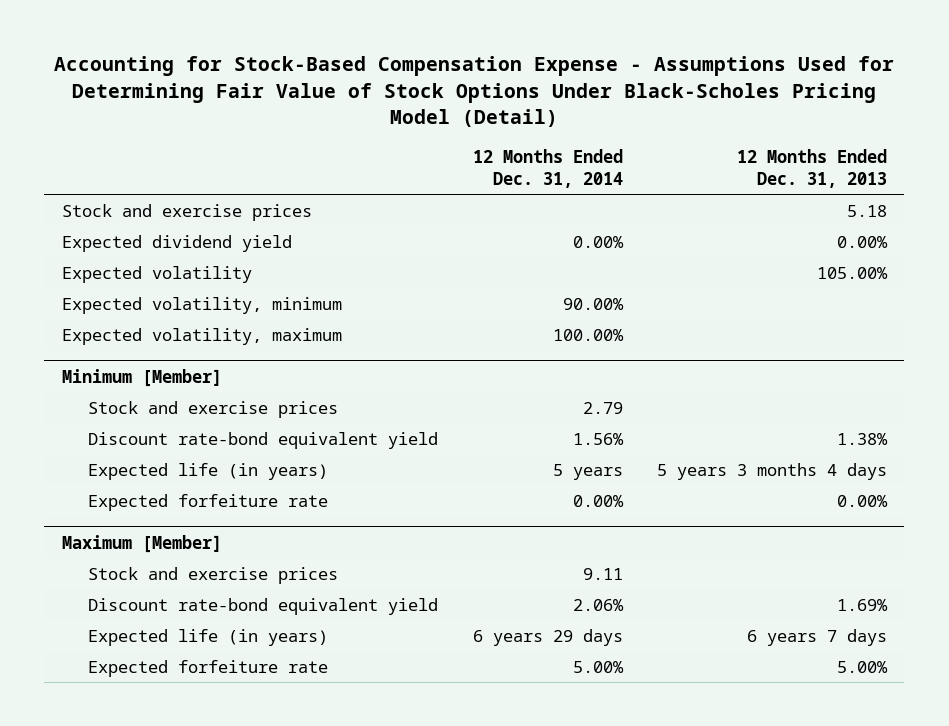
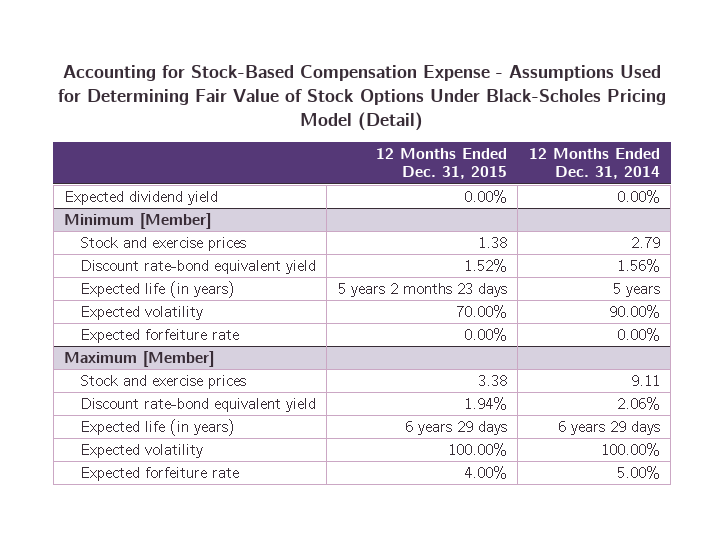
[737,149,888,188] 12 Months Ended Dec. 31, 2013 -> none
none -> [375,147,507,180] 12 Months Ended Dec. 31, 2015
[61,203,312,221] Stock and exercise prices -> none
[61,265,252,283] Expected volatility -> none
[61,296,342,314] Expected volatility, minimum -> none
[61,327,342,345] Expected volatility, maximum -> none
none -> [79,306,203,321] Expected volatility
none -> [79,444,203,459] Expected volatility

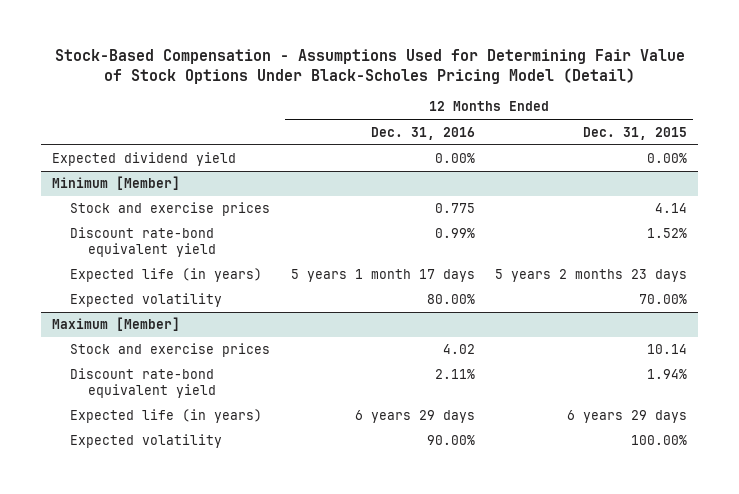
[58,64,667,132] Accounting for Stock-Based Compensation Expense - Assumptions Used for Determining Fair Value of Stock Options Under Black-Scholes Pricing Model (Detail) -> [54,49,685,85] Stock-Based Compensation - Assumptions Used for Determining Fair Value of Stock Options Under Black-Scholes Pricing Model (Detail)
[528,147,660,180] 12 Months Ended Dec. 31, 2014 -> none
none -> [370,126,475,140] Dec. 31, 2016
[477,237,507,249] 1.38 -> [655,203,688,214] 4.14
[79,329,239,344] Expected forfeiture rate -> none
[477,375,507,387] 3.38 -> [647,344,688,355] 10.14
[79,467,239,482] Expected forfeiture rate -> none

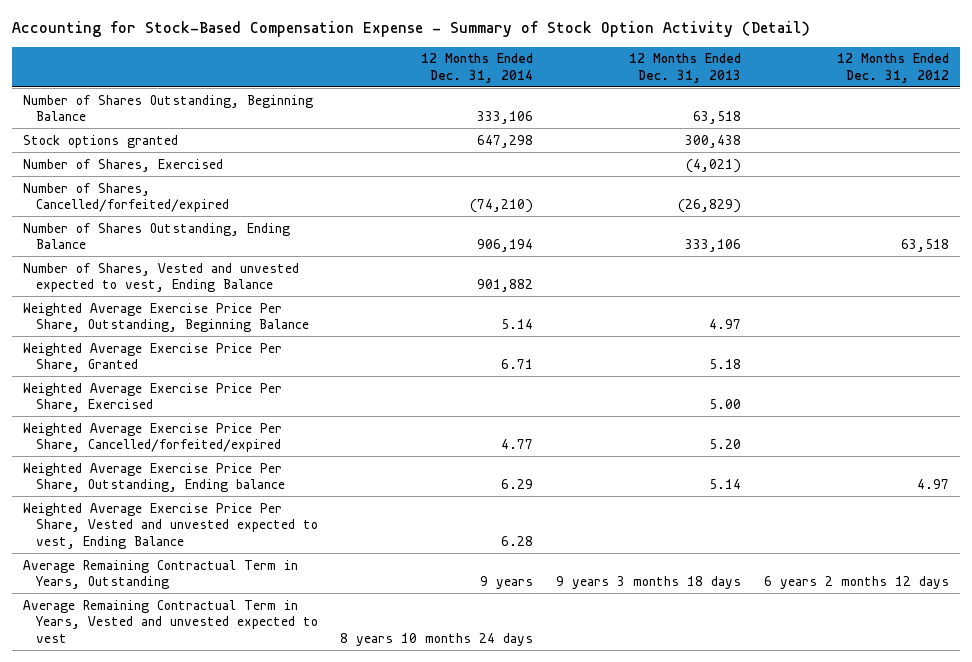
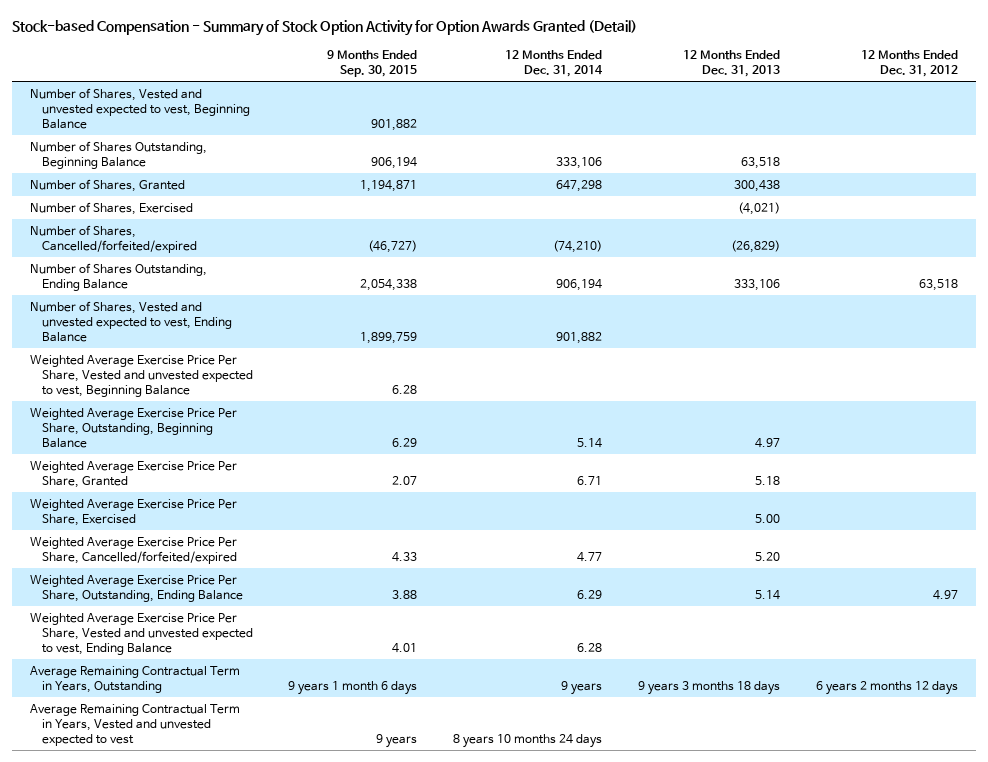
[11,21,810,38] Accounting for Stock-Based Compensation Expense - Summary of Stock Option Activity (Detail) -> [12,19,638,36] Stock-based Compensation - Summary of Stock Option Activity for Option Awards Granted (Detail)
none -> [327,49,418,77] 9 Months Ended Sep. 30, 2015
none -> [30,87,250,129] Number of Shares, Vested and unvested expected to vest, Beginning Balance
[23,134,179,148] Stock options granted -> [30,178,186,192] Number of Shares, Granted
none -> [30,354,253,397] Weighted Average Exercise Price Per Share, Vested and unvested expected to vest, Beginning Balance
[23,462,285,493] Weighted Average Exercise Price Per Share, Outstanding, Ending balance -> [30,574,243,602] Weighted Average Exercise Price Per Share, Outstanding, Ending Balance

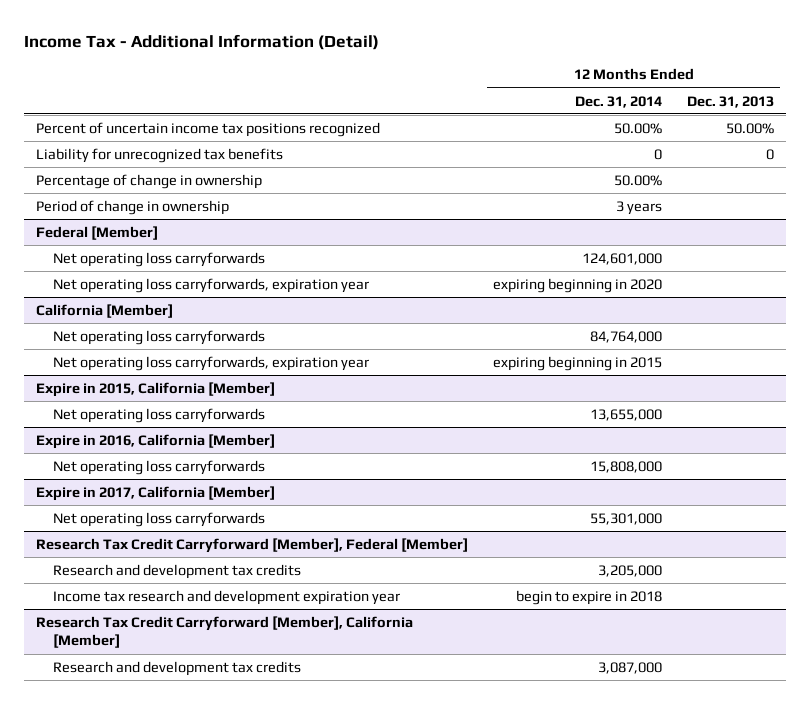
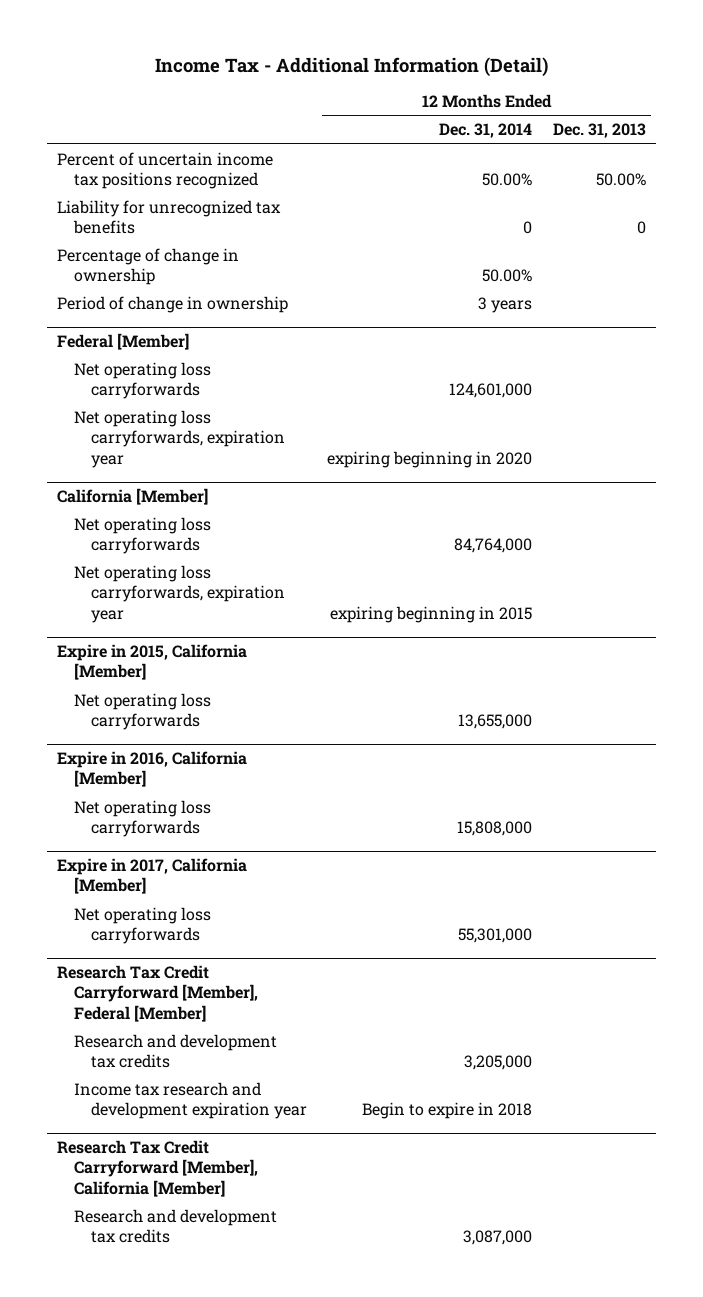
[516,589,663,605] begin to expire in 2018 -> [362,1102,533,1120] Begin to expire in 2018

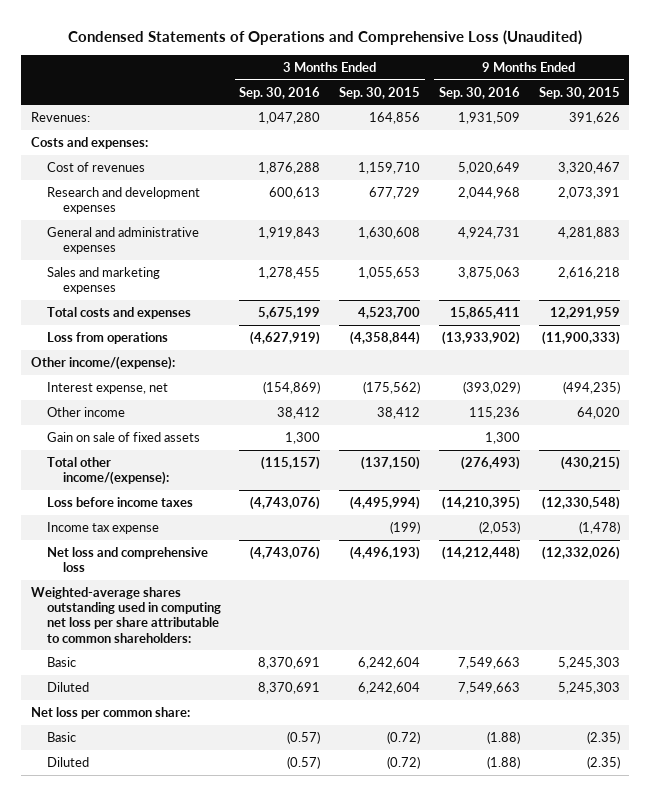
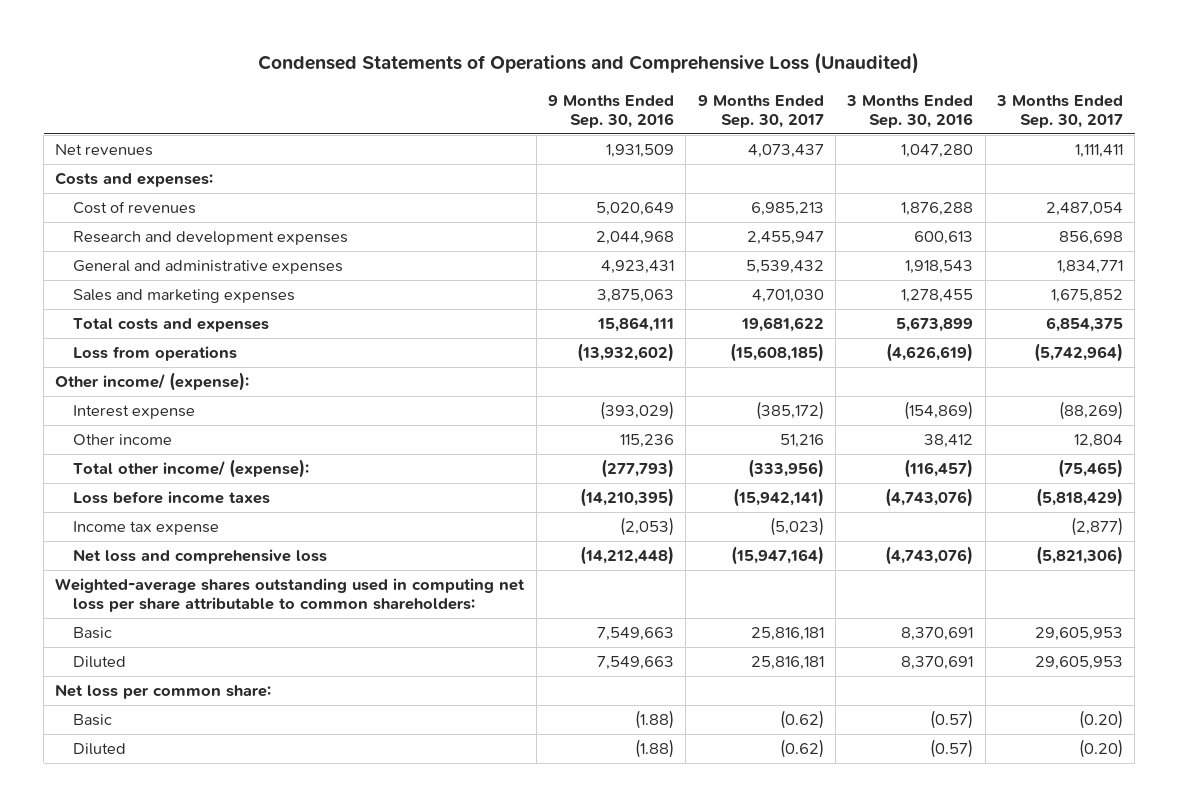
[339,86,421,99] Sep. 30, 2015 -> none
[538,86,620,99] Sep. 30, 2015 -> none
none -> [697,94,824,128] 9 Months Ended Sep. 30, 2017
none -> [996,94,1124,128] 3 Months Ended Sep. 30, 2017
[30,112,90,123] Revenues: -> [55,144,154,157] Net revenues
[258,227,321,240] 1,919,843 -> [905,260,974,275] 1,918,543
[457,227,520,240] 4,924,731 -> [601,260,675,275] 4,923,431
[258,307,321,320] 5,675,199 -> [896,317,974,333] 5,673,899
[449,307,520,320] 15,865,411 -> [597,317,675,333] 15,864,111
[250,331,321,346] (4,627,919) -> [886,343,974,363] (4,626,619)
[441,331,520,346] (13,933,902) -> [577,343,675,363] (13,932,602)
[30,356,175,371] Other income/(expense): -> [55,372,250,392] Other income/ (expense):
[46,382,168,395] Interest expense, net -> [73,405,196,420] Interest expense
[46,432,200,443] Gain on sale of fixed assets -> none
[46,457,169,486] Total other income/(expense): -> [73,459,310,479] Total other income/ (expense):
[261,456,321,471] (115,157) -> [904,459,974,479] (116,457)
[460,456,520,471] (276,493) -> [601,459,675,479] (277,793)

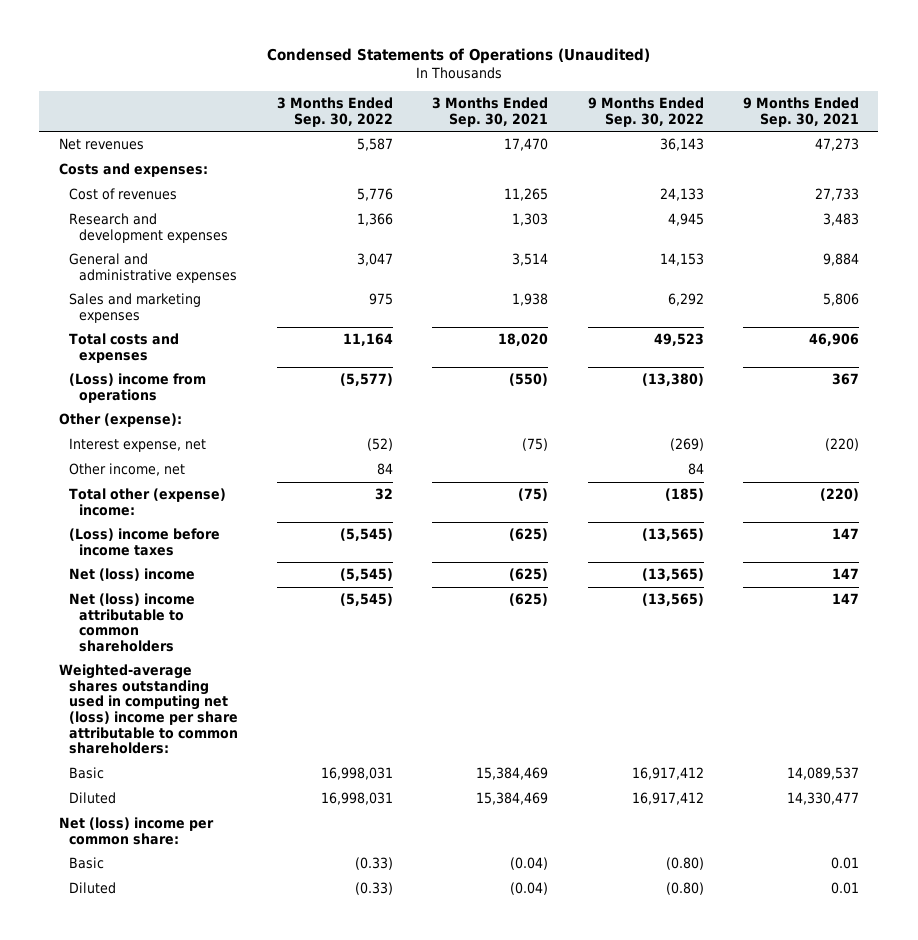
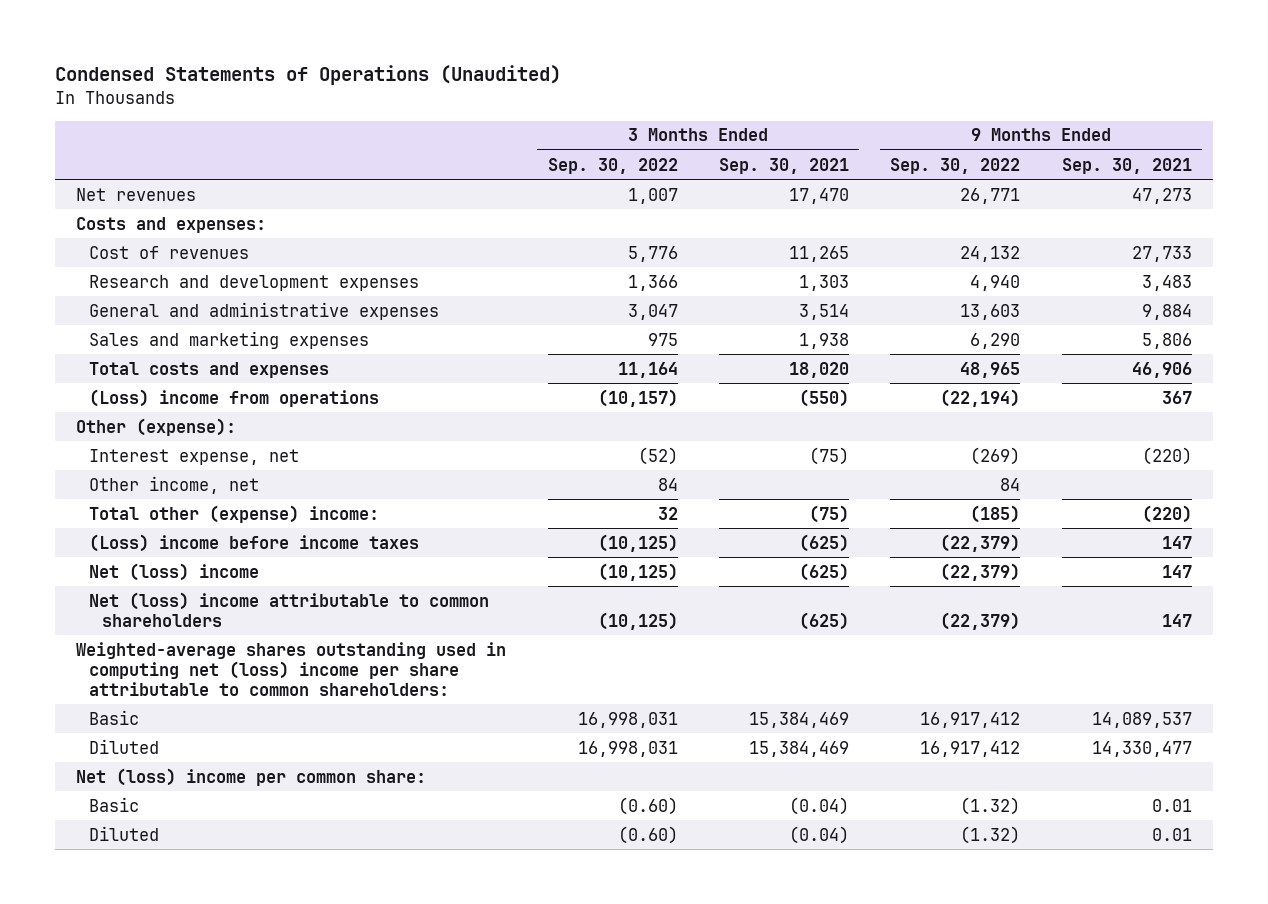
[357,138,394,152] 5,587 -> [627,187,678,204] 1,007
[659,138,704,152] 36,143 -> [960,187,1021,204] 26,771
[659,188,704,202] 24,133 -> [960,245,1021,262] 24,132
[667,213,704,227] 4,945 -> [970,274,1021,291] 4,940
[659,253,704,267] 14,153 -> [960,303,1021,320] 13,603
[667,293,704,307] 6,292 -> [970,332,1021,349] 6,290
[653,333,704,347] 49,523 -> [960,361,1021,378] 48,965
[340,373,394,387] (5,577) -> [597,388,678,407] (10,157)
[641,373,704,387] (13,380) -> [940,388,1021,407] (22,194)
[340,528,394,542] (5,545) -> [597,533,678,552] (10,125)
[641,528,704,542] (13,565) -> [940,533,1021,552] (22,379)
[340,568,394,582] (5,545) -> [597,562,678,581] (10,125)
[641,568,704,582] (13,565) -> [940,562,1021,581] (22,379)
[340,593,394,607] (5,545) -> [597,611,678,630] (10,125)
[641,593,704,607] (13,565) -> [940,611,1021,630] (22,379)
[355,857,394,871] (0.33) -> [617,796,678,815] (0.60)
[665,857,704,871] (0.80) -> [960,796,1021,815] (1.32)
[355,882,394,896] (0.33) -> [617,825,678,844] (0.60)
[665,882,704,896] (0.80) -> [960,825,1021,844] (1.32)

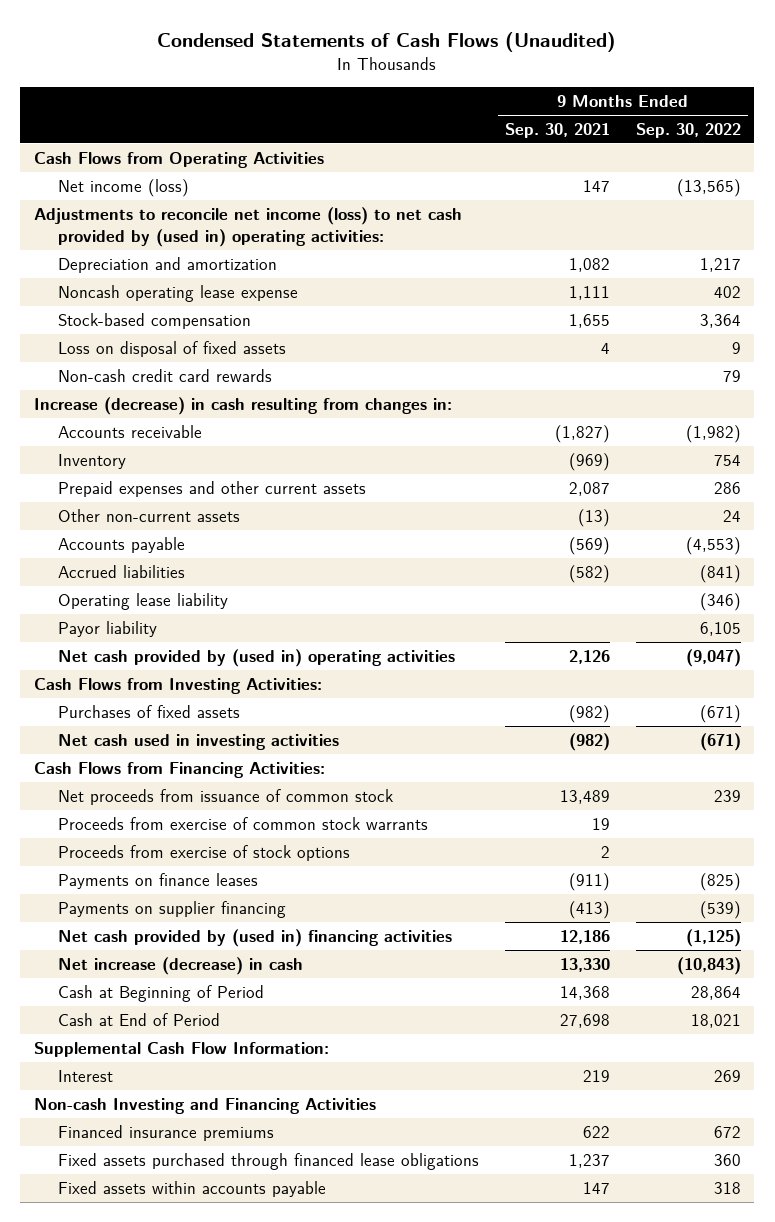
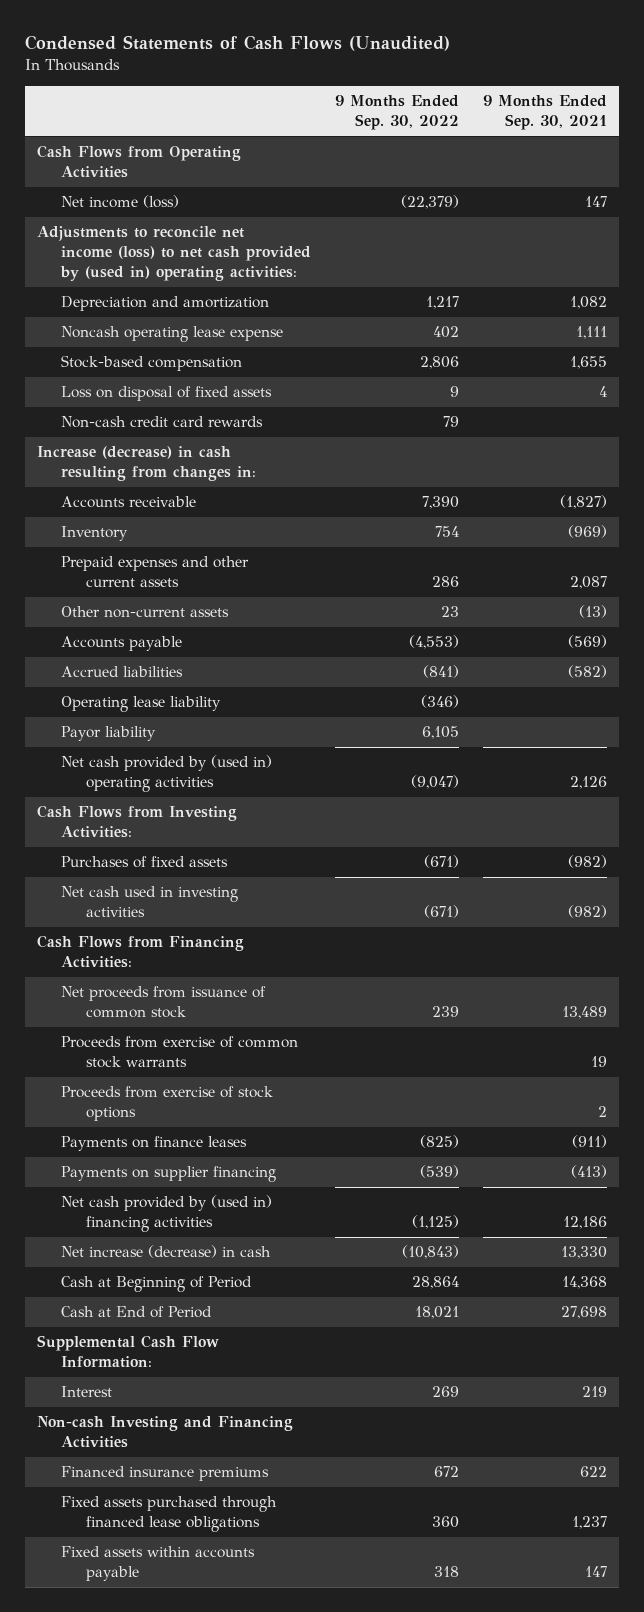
[677,178,742,197] (13,565) -> [401,195,460,210] (22,379)
[700,313,742,328] 3,364 -> [420,356,460,370] 2,806
[686,424,742,443] (1,982) -> [422,496,460,510] 7,390
[723,509,742,522] 24 -> [441,606,460,618] 23

